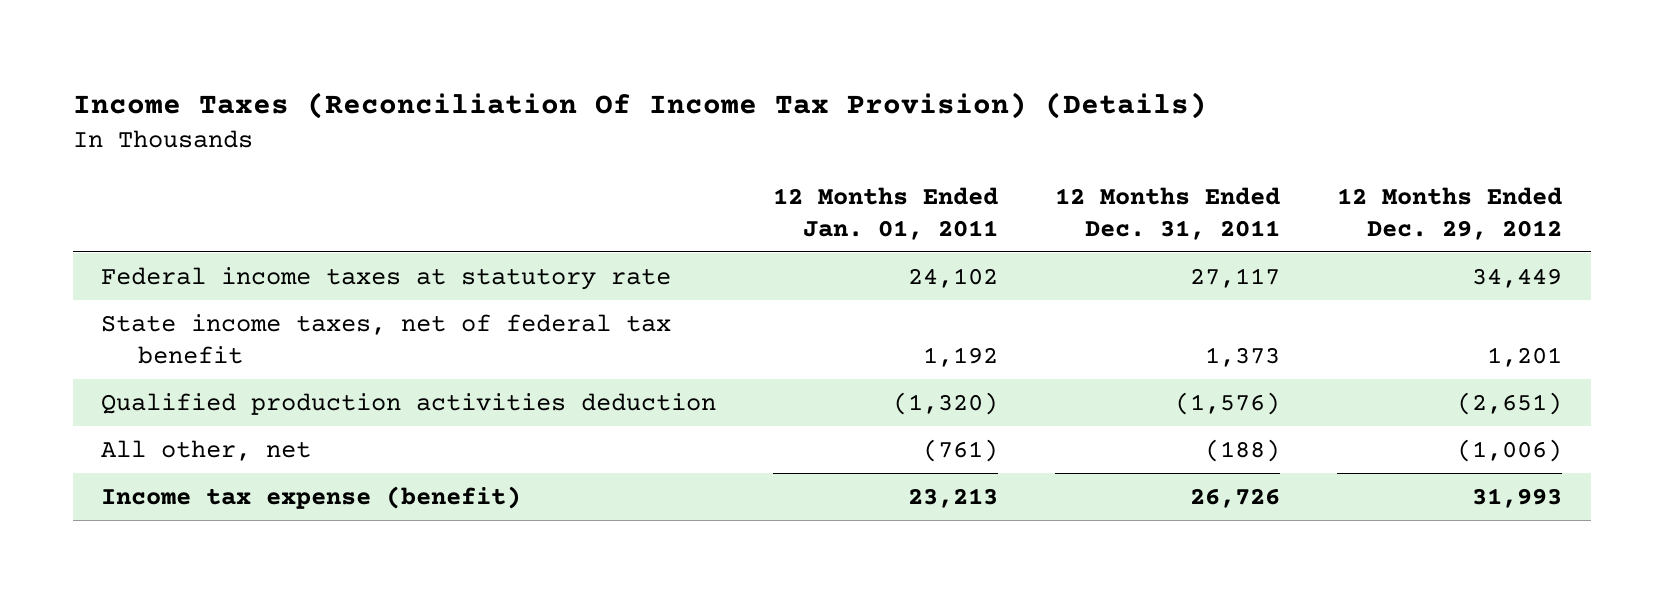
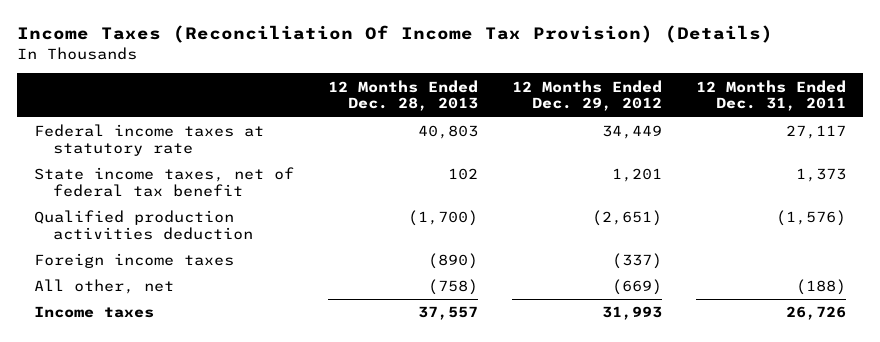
[773,186,999,241] 12 Months Ended Jan. 01, 2011 -> none
none -> [328,79,479,112] 12 Months Ended Dec. 28, 2013
none -> [34,253,235,269] Foreign income taxes
[1457,438,1563,462] (1,006) -> [612,279,663,296] (669)
[101,485,522,509] Income tax expense (benefit) -> [34,306,155,319] Income taxes

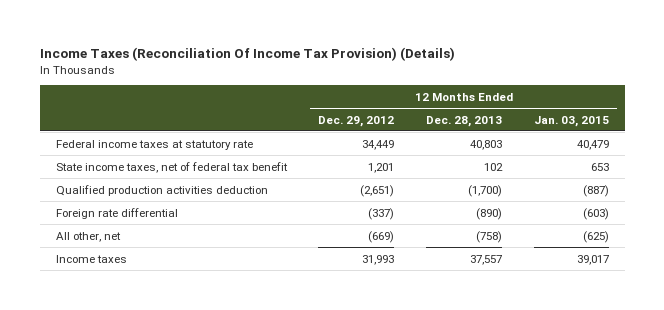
[696,79,847,112] 12 Months Ended Dec. 31, 2011 -> none
none -> [533,115,609,127] Jan. 03, 2015
[34,253,235,269] Foreign income taxes -> [55,207,178,219] Foreign rate differential

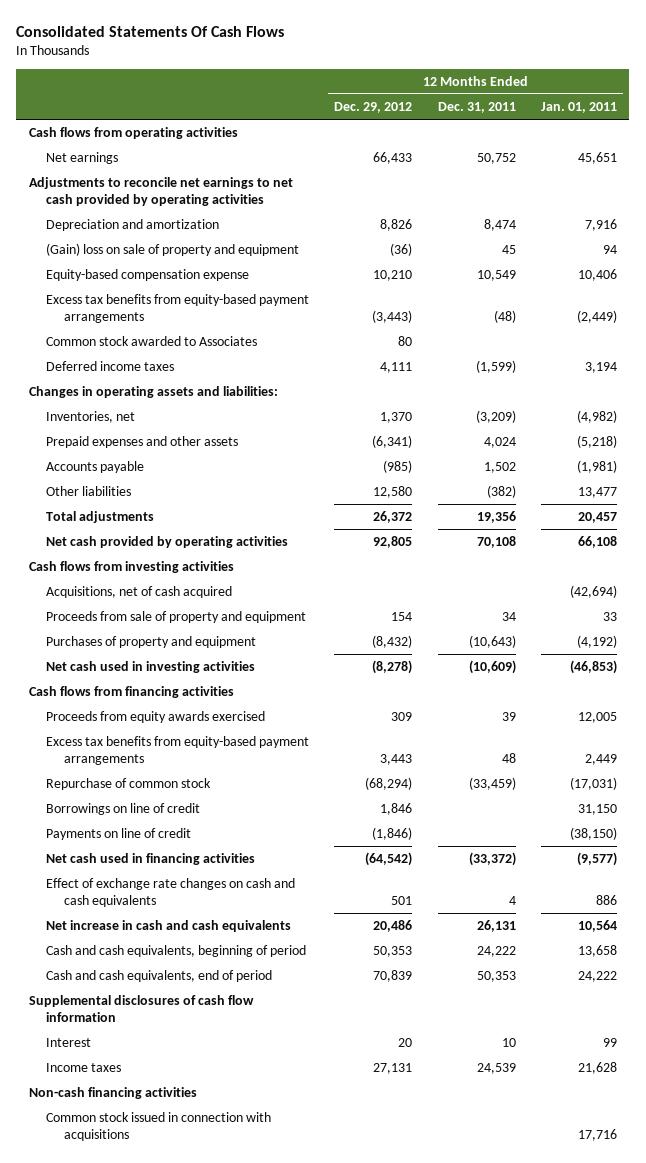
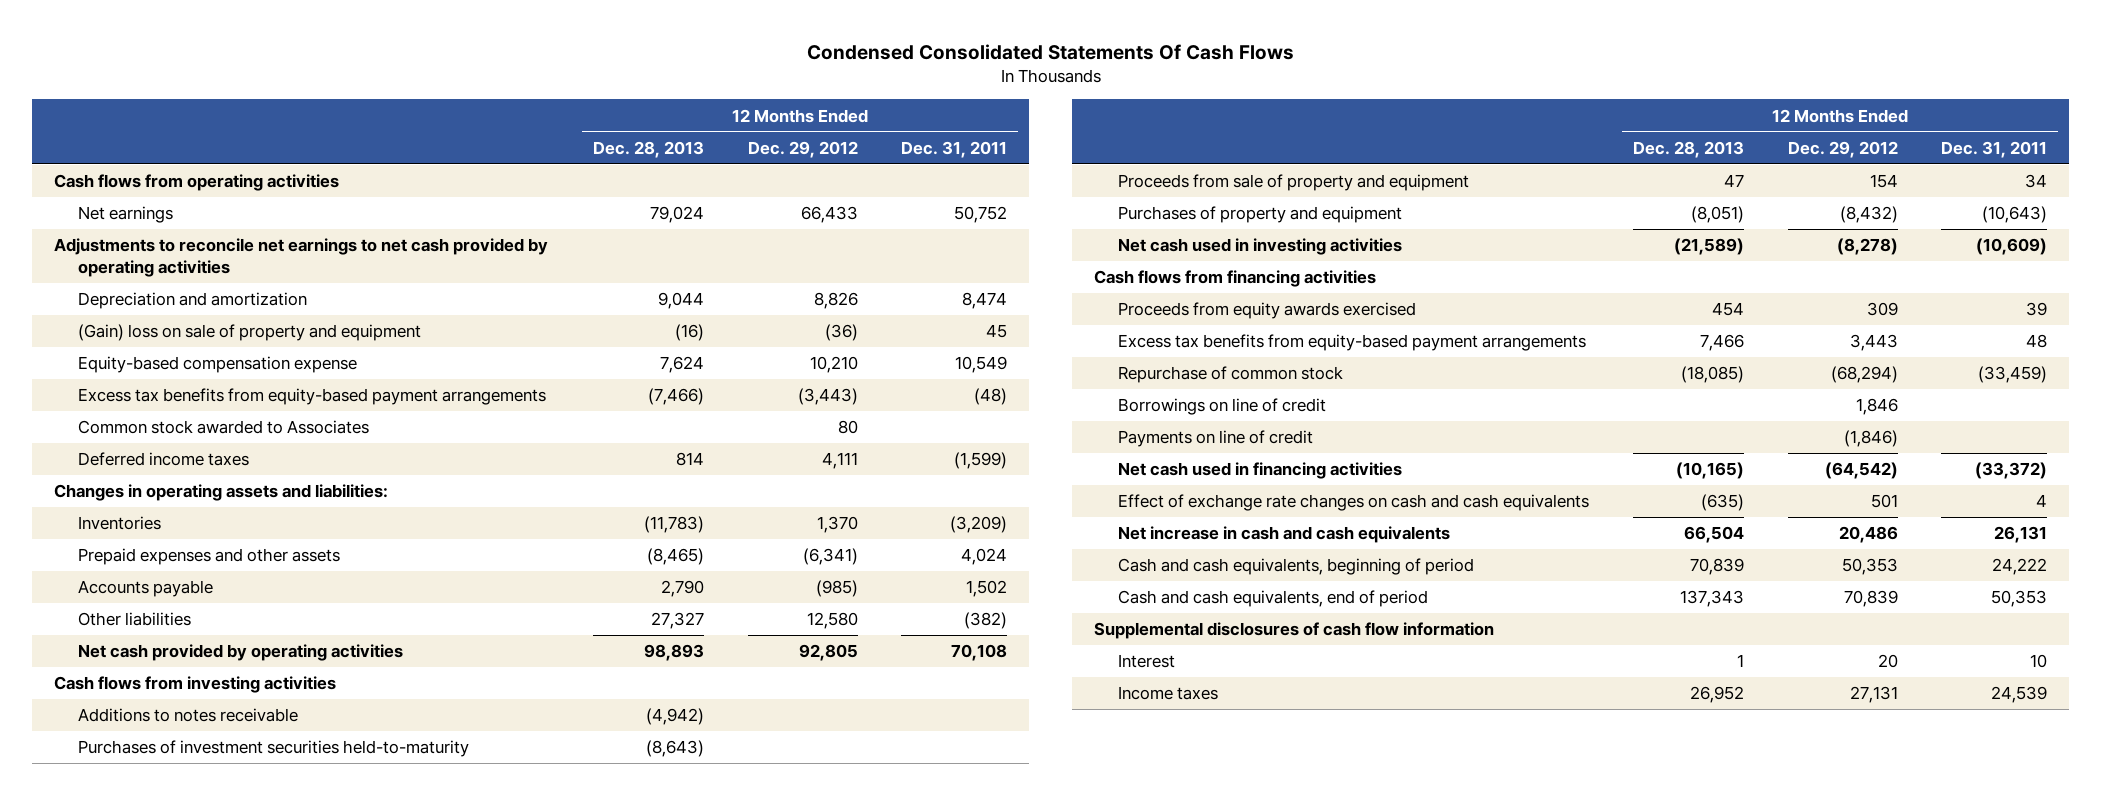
[16,25,285,37] Consolidated Statements Of Cash Flows -> [806,43,1294,60] Condensed Consolidated Statements Of Cash Flows
[540,101,617,113] Jan. 01, 2011 -> none
none -> [593,140,705,158] Dec. 28, 2013
[46,411,136,424] Inventories, net -> [78,516,162,531] Inventories
[46,511,155,524] Total adjustments -> none
[46,586,233,599] Acquisitions, net of cash acquired -> none
none -> [78,708,299,723] Additions to notes receivable
none -> [78,740,470,758] Purchases of investment securities held-to-maturity
[28,1087,197,1100] Non-cash financing activities -> none
[46,1112,272,1141] Common stock issued in connection with acquisitions -> none

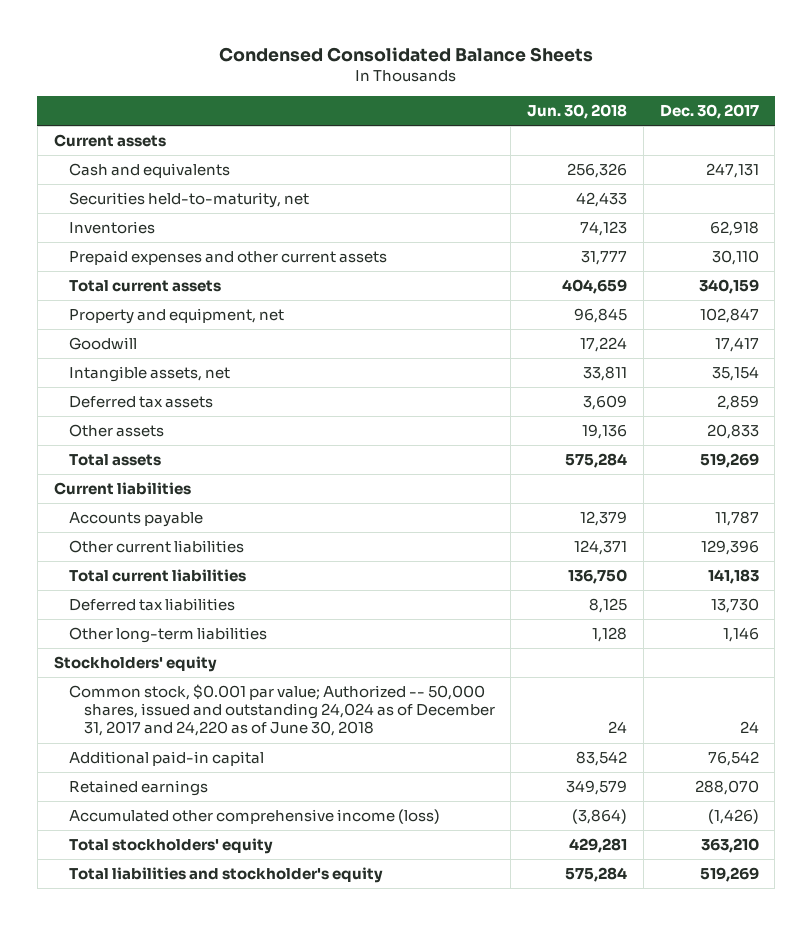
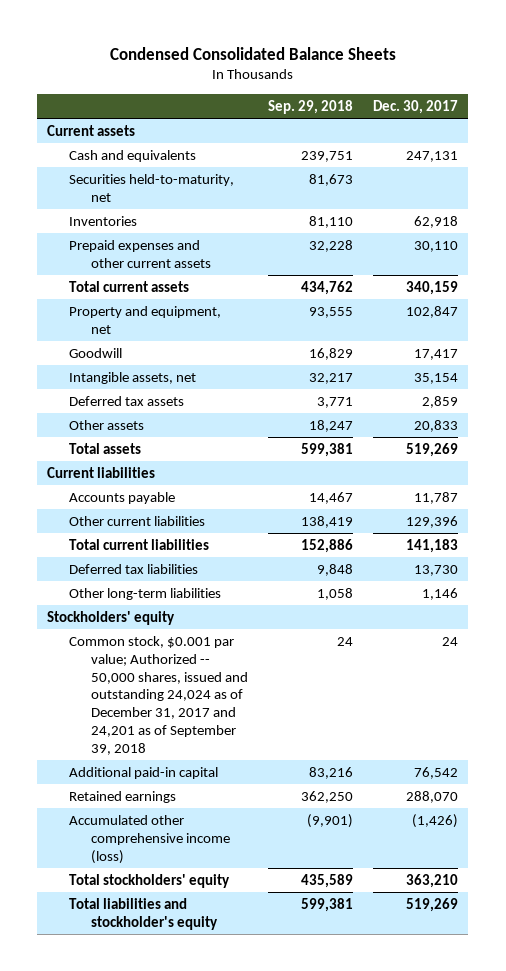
[527,104,628,120] Jun. 30, 2018 -> none
none -> [268,99,354,114] Sep. 29, 2018
[68,684,495,737] Common stock, $0.001 par value; Authorized -- 50,000 shares, issued and outstanding 24,024 as of December 31, 2017 and 24,220 as of June 30, 2018 -> [69,635,249,756] Common stock, $0.001 par value; Authorized -- 50,000 shares, issued and outstanding 24,024 as of December 31, 2017 and 24,201 as of September 39, 2018

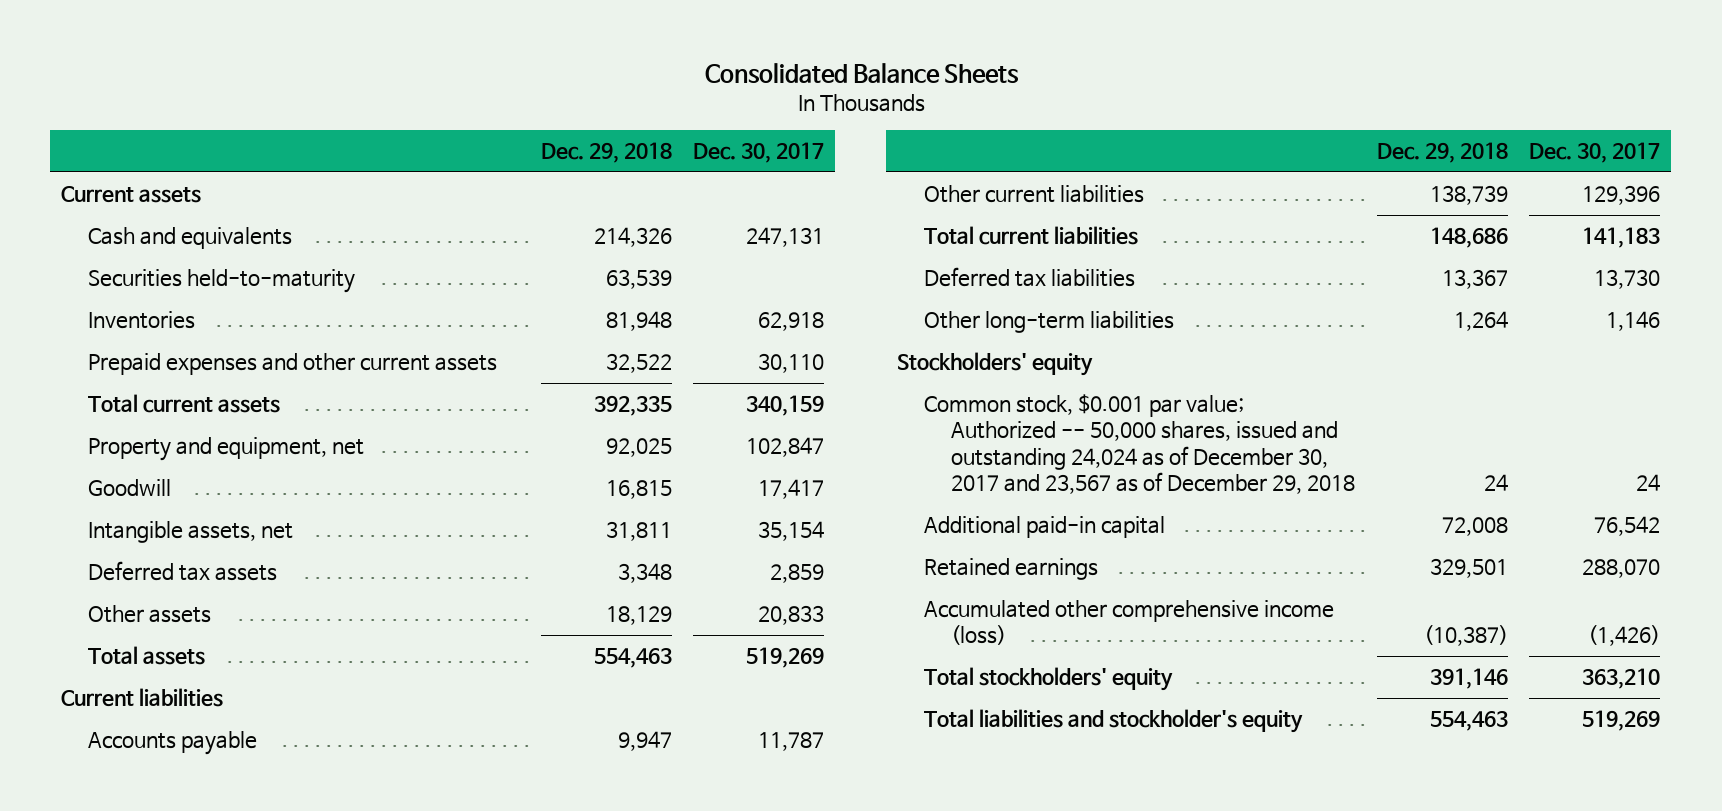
[109,46,396,60] Condensed Consolidated Balance Sheets -> [704,63,1019,85] Consolidated Balance Sheets
[268,99,354,114] Sep. 29, 2018 -> none
none -> [540,142,672,164] Dec. 29, 2018
[69,173,235,202] Securities held-to-maturity, net -> [88,269,356,294] Securities held-to-maturity
[69,635,249,756] Common stock, $0.001 par value; Authorized -- 50,000 shares, issued and outstanding 24,024 as of December 31, 2017 and 24,201 as of September 39, 2018 -> [923,394,1355,495] Common stock, $0.001 par value; Authorized -- 50,000 shares, issued and outstanding 24,024 as of December 30, 2017 and 23,567 as of December 29, 2018

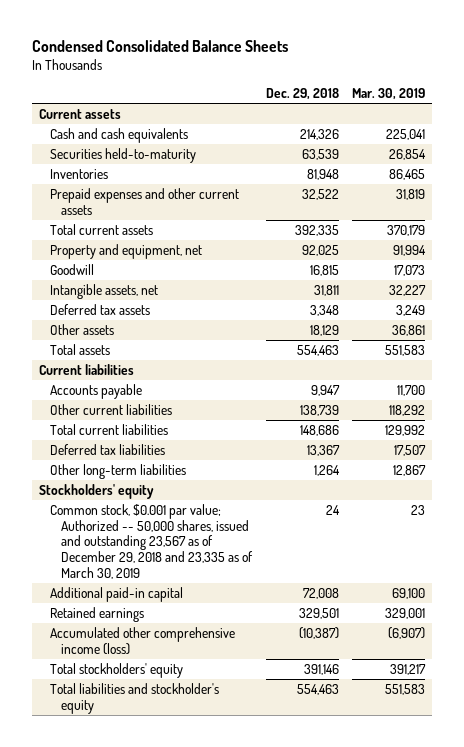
[704,63,1019,85] Consolidated Balance Sheets -> [31,40,288,53] Condensed Consolidated Balance Sheets
[693,142,825,164] Dec. 30, 2017 -> none
none -> [352,88,426,101] Mar. 30, 2019
[88,227,293,250] Cash and equivalents -> [49,127,188,143] Cash and cash equivalents
[923,394,1355,495] Common stock, $0.001 par value; Authorized -- 50,000 shares, issued and outstanding 24,024 as of December 30, 2017 and 23,567 as of December 29, 2018 -> [49,503,253,579] Common stock, $0.001 par value; Authorized -- 50,000 shares, issued and outstanding 23,567 as of December 29, 2018 and 23,335 as of March 30, 2019

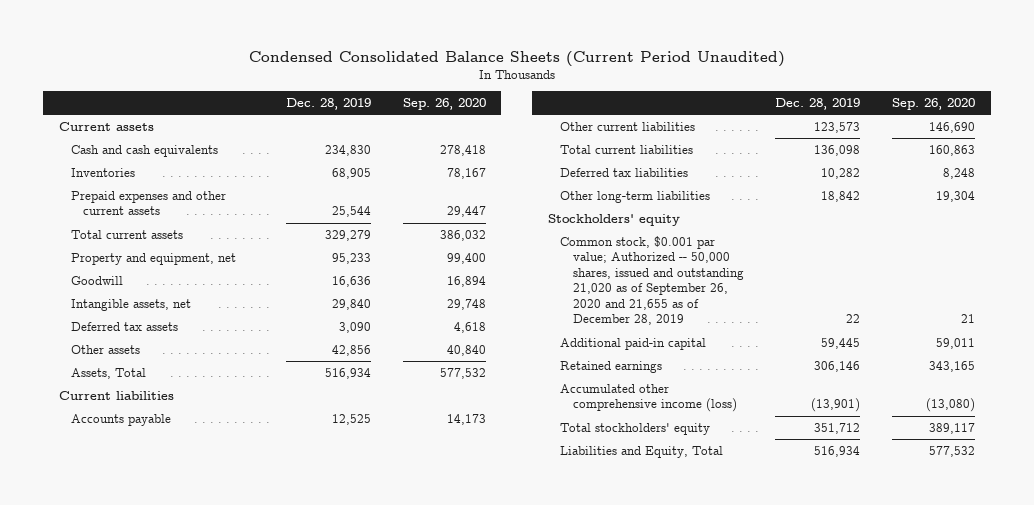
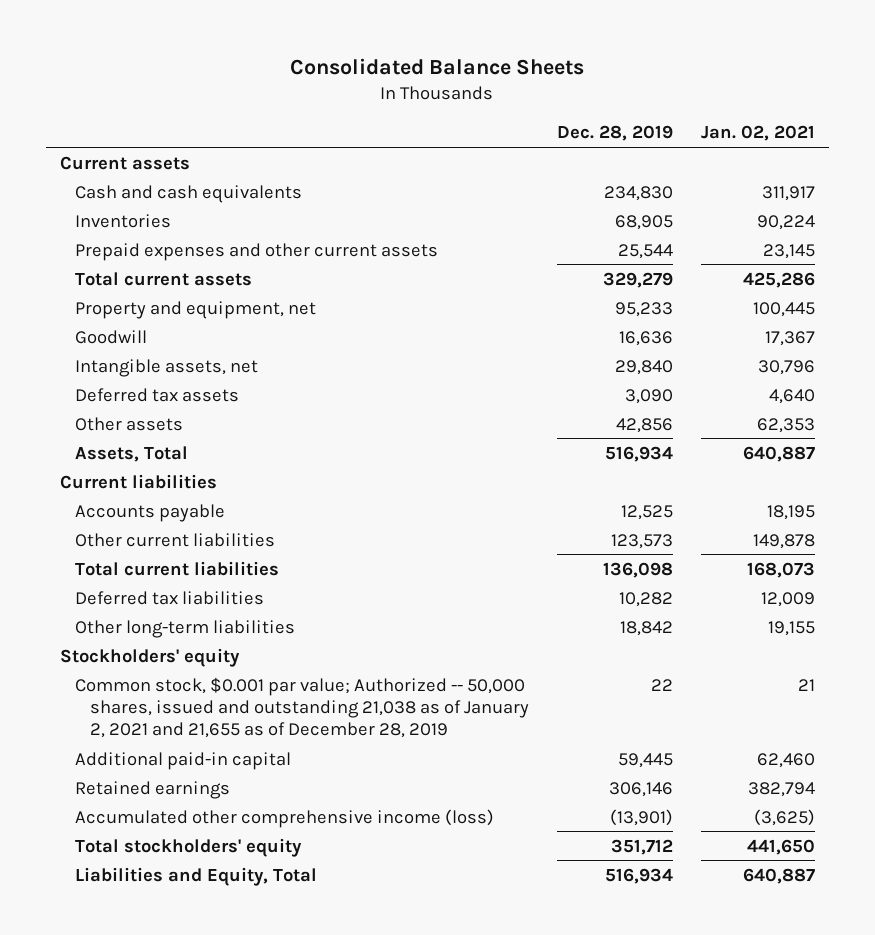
[248,51,785,68] Condensed Consolidated Balance Sheets (Current Period Unaudited) -> [290,58,585,76] Consolidated Balance Sheets
[402,98,486,111] Sep. 26, 2020 -> none
none -> [701,125,816,142] Jan. 02, 2021
[560,235,744,326] Common stock, $0.001 par value; Authorized -- 50,000 shares, issued and outstanding 21,020 as of September 26, 2020 and 21,655 as of December 28, 2019 -> [74,676,530,739] Common stock, $0.001 par value; Authorized -- 50,000 shares, issued and outstanding 21,038 as of January 2, 2021 and 21,655 as of December 28, 2019

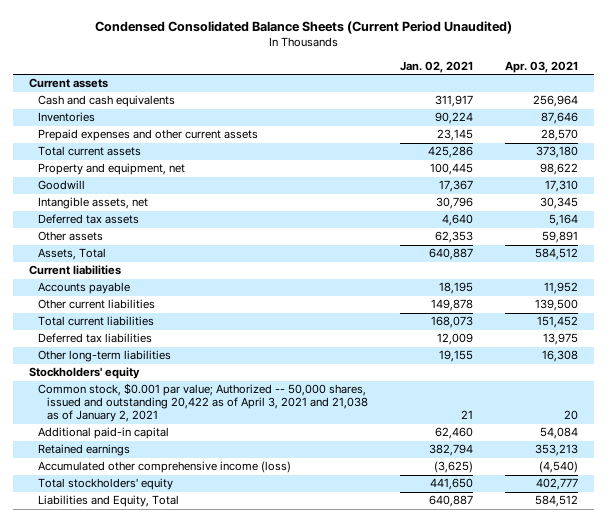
[290,58,585,76] Consolidated Balance Sheets -> [94,20,512,34] Condensed Consolidated Balance Sheets (Current Period Unaudited)
[557,125,674,142] Dec. 28, 2019 -> none
none -> [504,60,578,73] Apr. 03, 2021
[74,676,530,739] Common stock, $0.001 par value; Authorized -- 50,000 shares, issued and outstanding 21,038 as of January 2, 2021 and 21,655 as of December 28, 2019 -> [38,383,368,423] Common stock, $0.001 par value; Authorized -- 50,000 shares, issued and outstanding 20,422 as of April 3, 2021 and 21,038 as of January 2, 2021

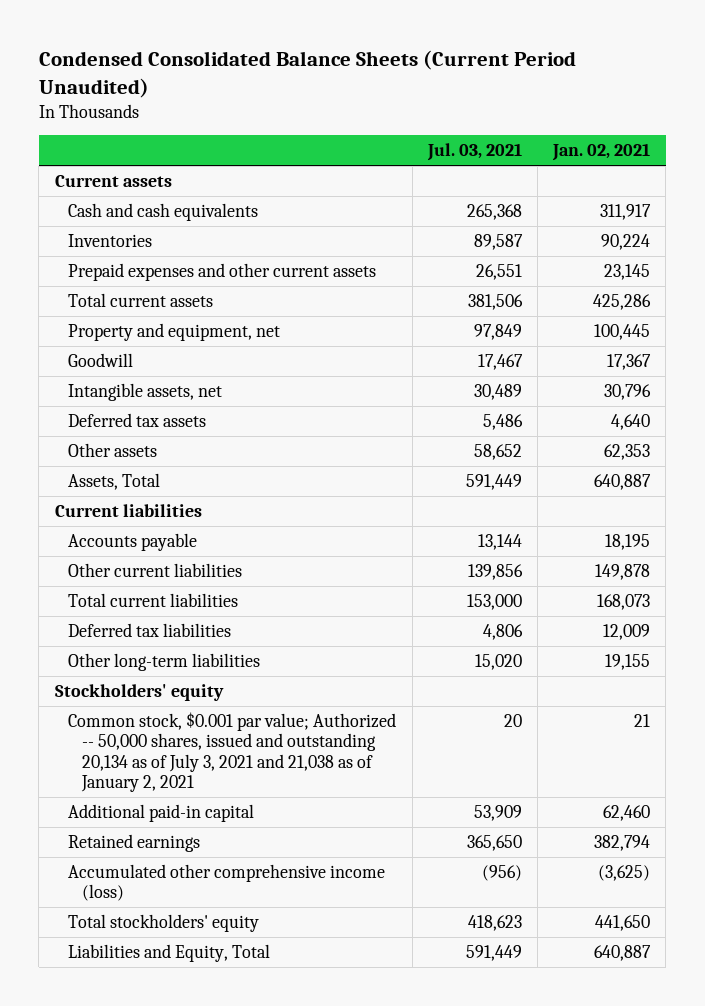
[504,60,578,73] Apr. 03, 2021 -> none
none -> [426,143,522,162] Jul. 03, 2021
[38,383,368,423] Common stock, $0.001 par value; Authorized -- 50,000 shares, issued and outstanding 20,422 as of April 3, 2021 and 21,038 as of January 2, 2021 -> [68,711,397,793] Common stock, $0.001 par value; Authorized -- 50,000 shares, issued and outstanding 20,134 as of July 3, 2021 and 21,038 as of January 2, 2021

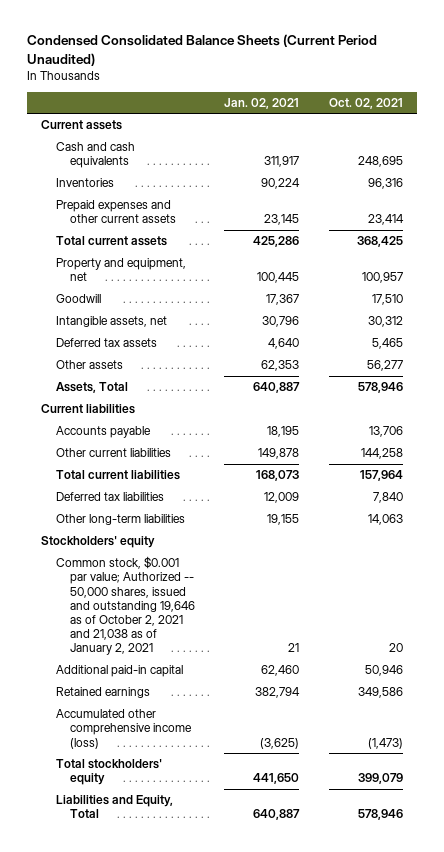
[426,143,522,162] Jul. 03, 2021 -> none
none -> [328,97,403,109] Oct. 02, 2021
[68,711,397,793] Common stock, $0.001 par value; Authorized -- 50,000 shares, issued and outstanding 20,134 as of July 3, 2021 and 21,038 as of January 2, 2021 -> [55,556,196,656] Common stock, $0.001 par value; Authorized -- 50,000 shares, issued and outstanding 19,646 as of October 2, 2021 and 21,038 as of January 2, 2021

